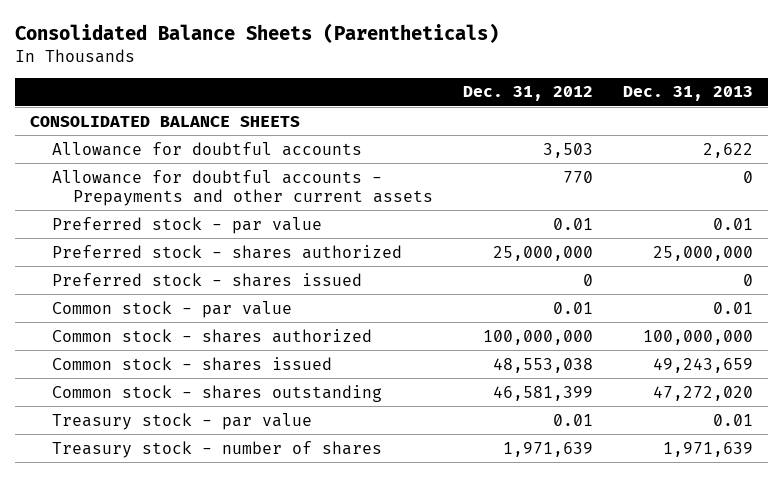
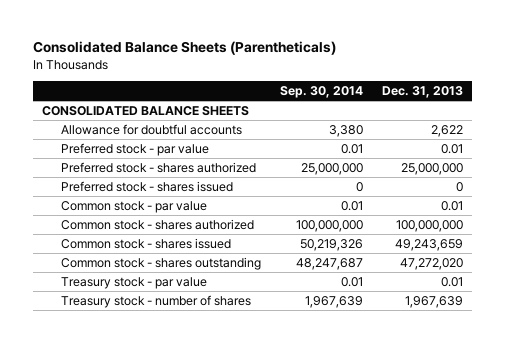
[463,86,594,102] Dec. 31, 2012 -> none
none -> [279,85,363,98] Sep. 30, 2014
[51,169,434,206] Allowance for doubtful accounts - Prepayments and other current assets -> none
[662,441,753,457] 1,971,639 -> [404,296,463,309] 1,967,639

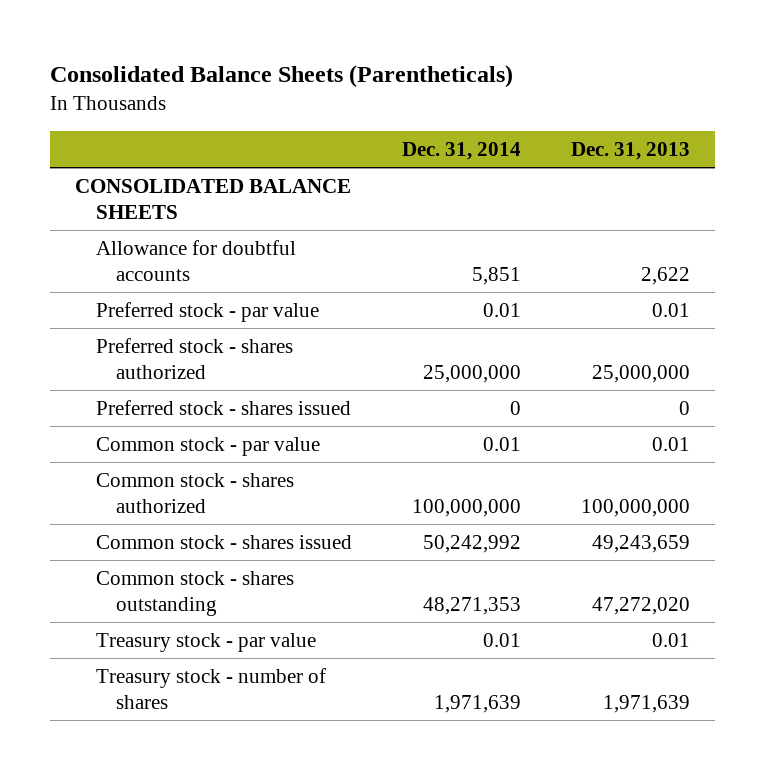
[279,85,363,98] Sep. 30, 2014 -> none
none -> [401,141,521,160] Dec. 31, 2014
[404,296,463,309] 1,967,639 -> [602,695,690,714] 1,971,639

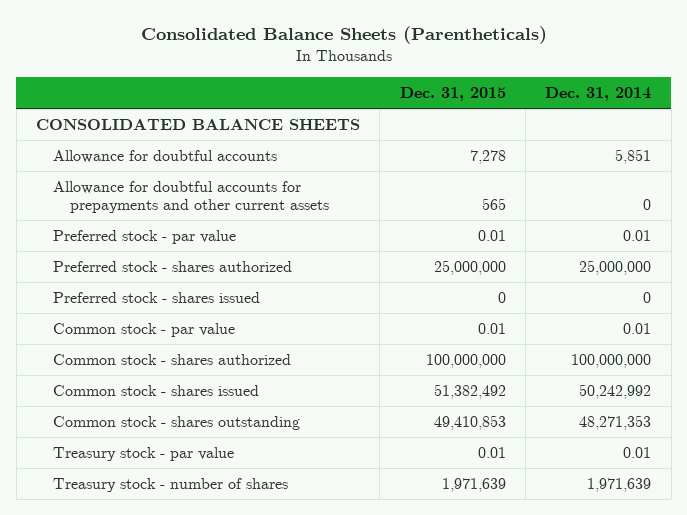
[570,141,690,160] Dec. 31, 2013 -> none
none -> [399,86,506,101] Dec. 31, 2015
none -> [52,180,329,214] Allowance for doubtful accounts for prepayments and other current assets

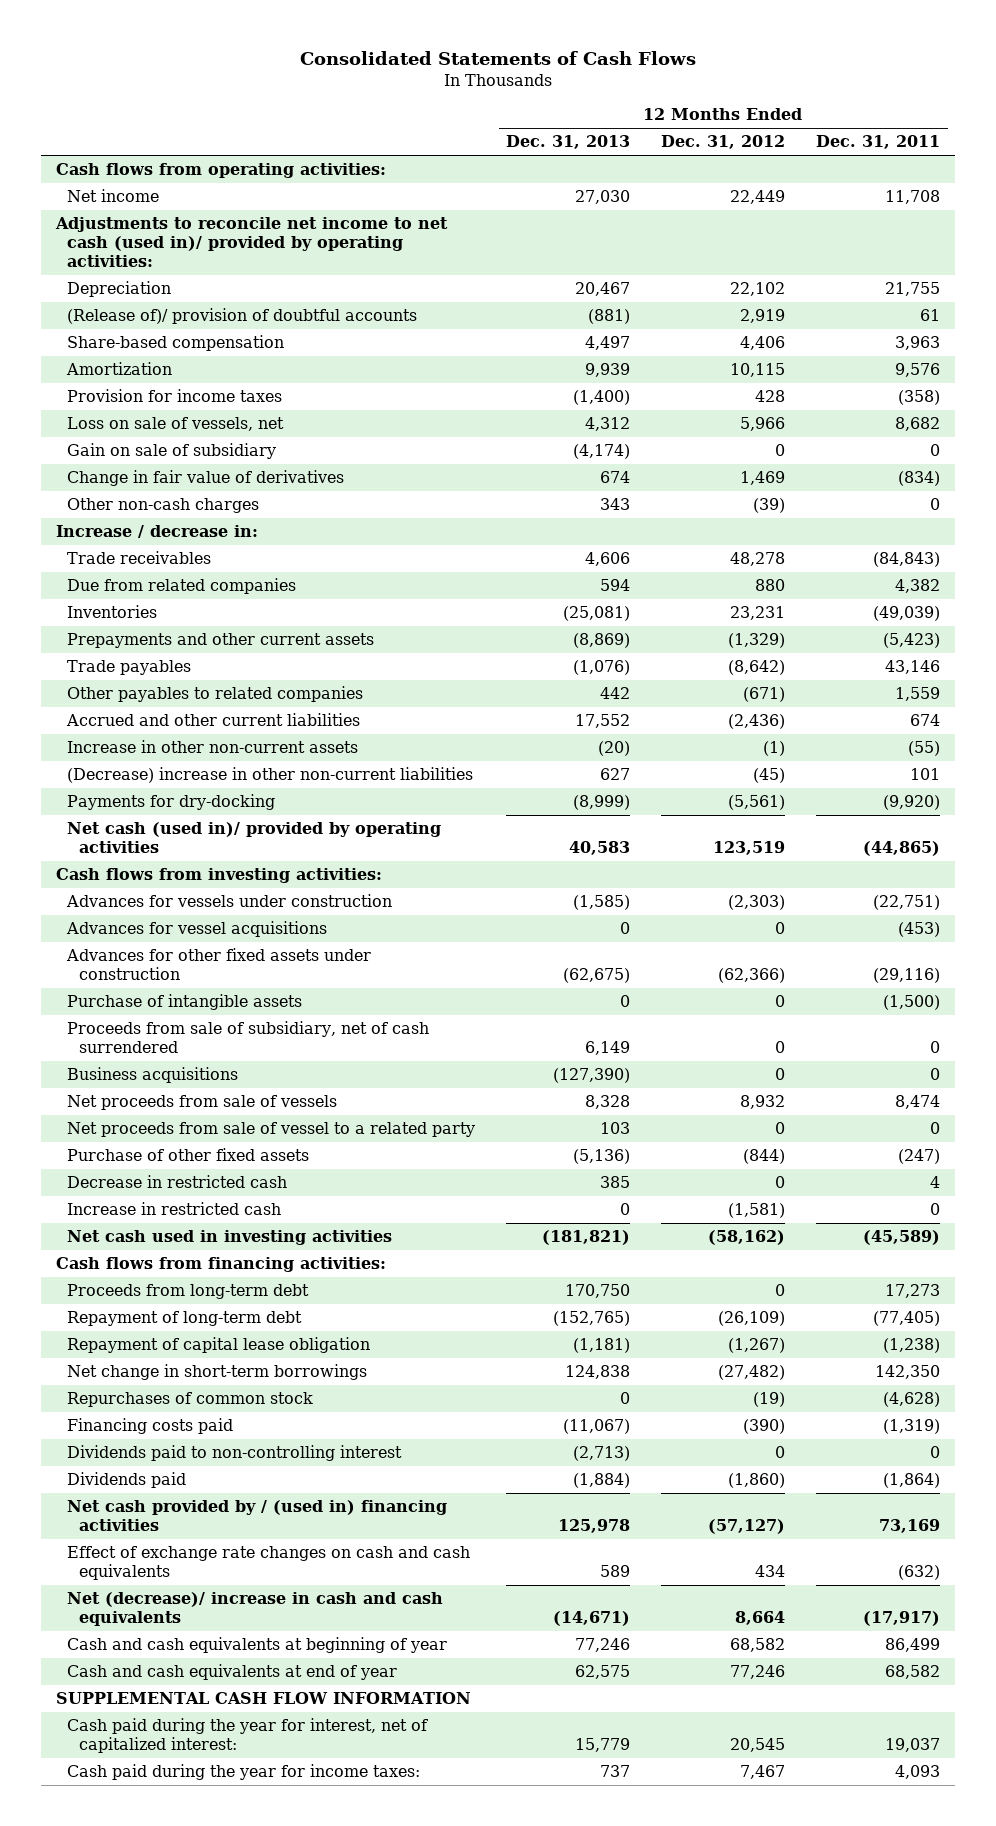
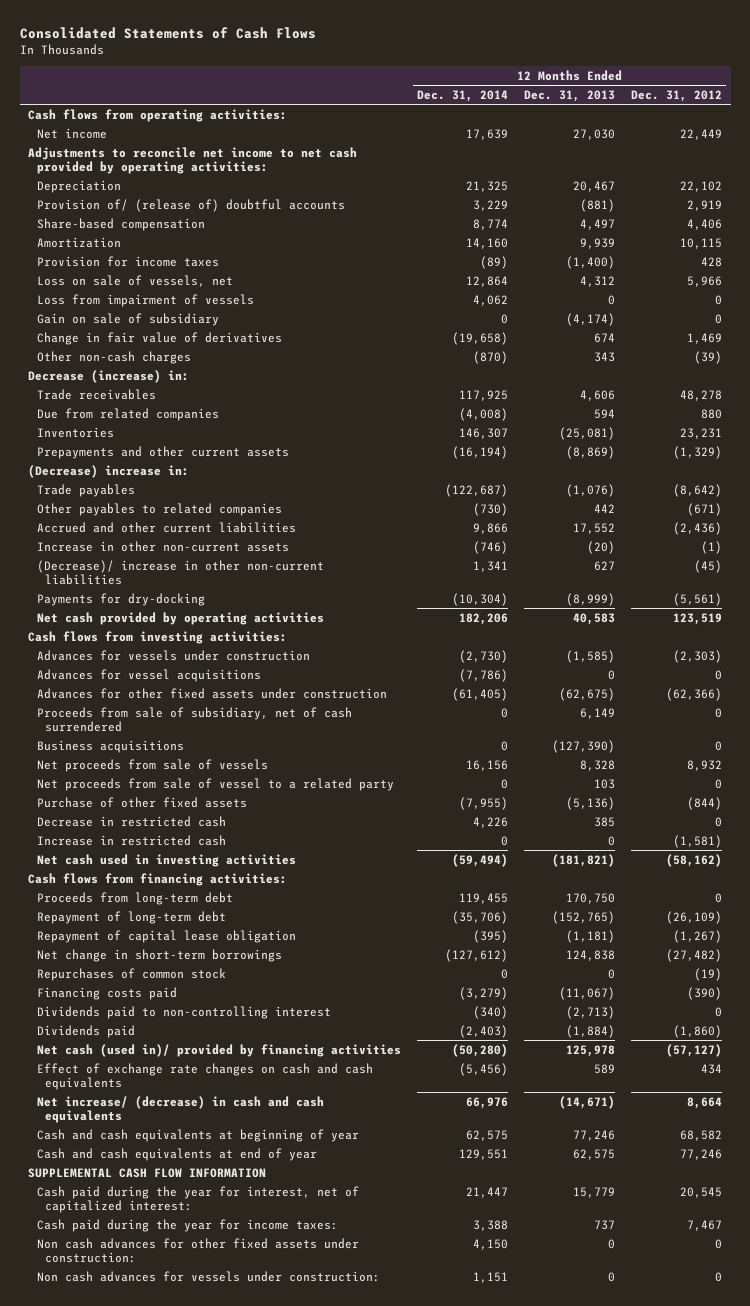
[815,135,940,150] Dec. 31, 2011 -> none
none -> [416,89,508,102] Dec. 31, 2014
[54,217,448,267] Adjustments to reconcile net income to net cash (used in)/ provided by operating activities: -> [28,146,358,174] Adjustments to reconcile net income to net cash provided by operating activities:
[67,308,418,325] (Release of)/ provision of doubtful accounts -> [36,198,345,212] Provision of/ (release of) doubtful accounts
none -> [36,293,254,307] Loss from impairment of vessels
[55,525,258,539] Increase / decrease in: -> [28,369,190,383] Decrease (increase) in:
none -> [28,464,190,478] (Decrease) increase in:
[67,767,474,784] (Decrease) increase in other non-current liabilities -> [36,559,324,585] (Decrease)/ increase in other non-current liabilities
[67,822,442,853] Net cash (used in)/ provided by operating activities -> [36,611,324,625] Net cash provided by operating activities
[67,994,303,1011] Purchase of intangible assets -> none
[67,1500,448,1531] Net cash provided by / (used in) financing activities -> [36,1043,401,1057] Net cash (used in)/ provided by financing activities
[67,1592,444,1626] Net (decrease)/ increase in cash and cash equivalents -> [36,1095,324,1123] Net increase/ (decrease) in cash and cash equivalents
none -> [36,1237,359,1263] Non cash advances for other fixed assets under construction:
none -> [36,1270,380,1282] Non cash advances for vessels under construction:

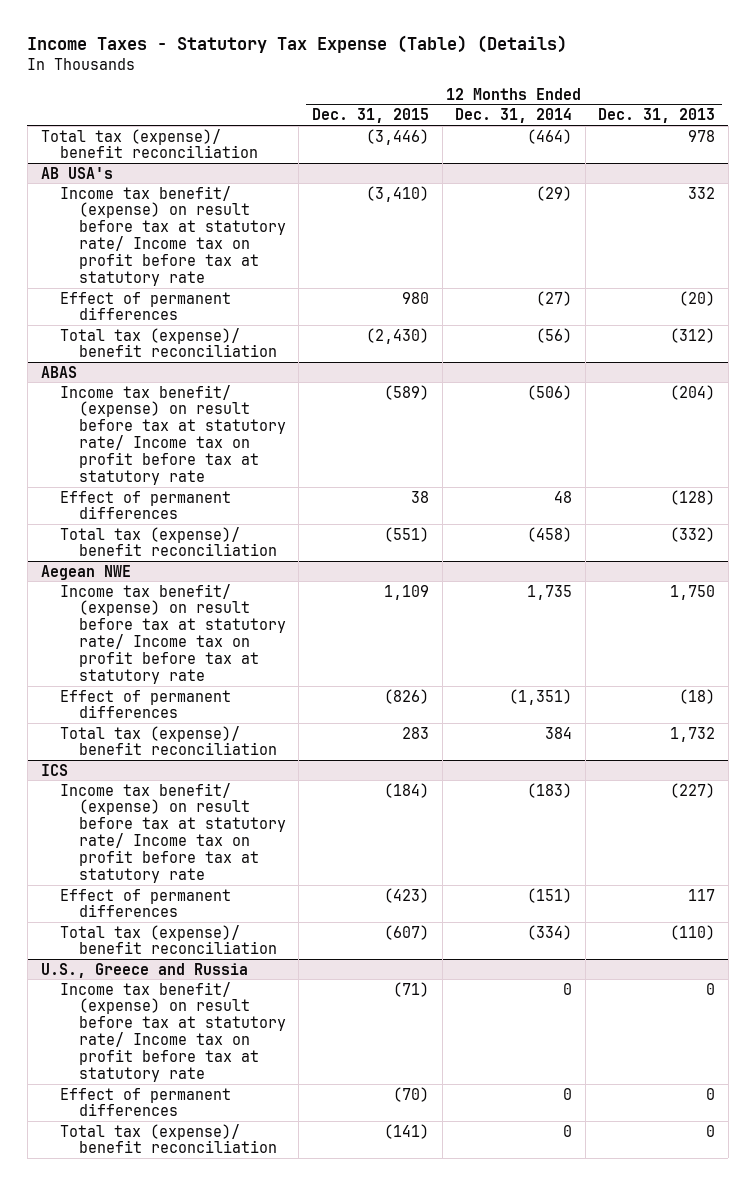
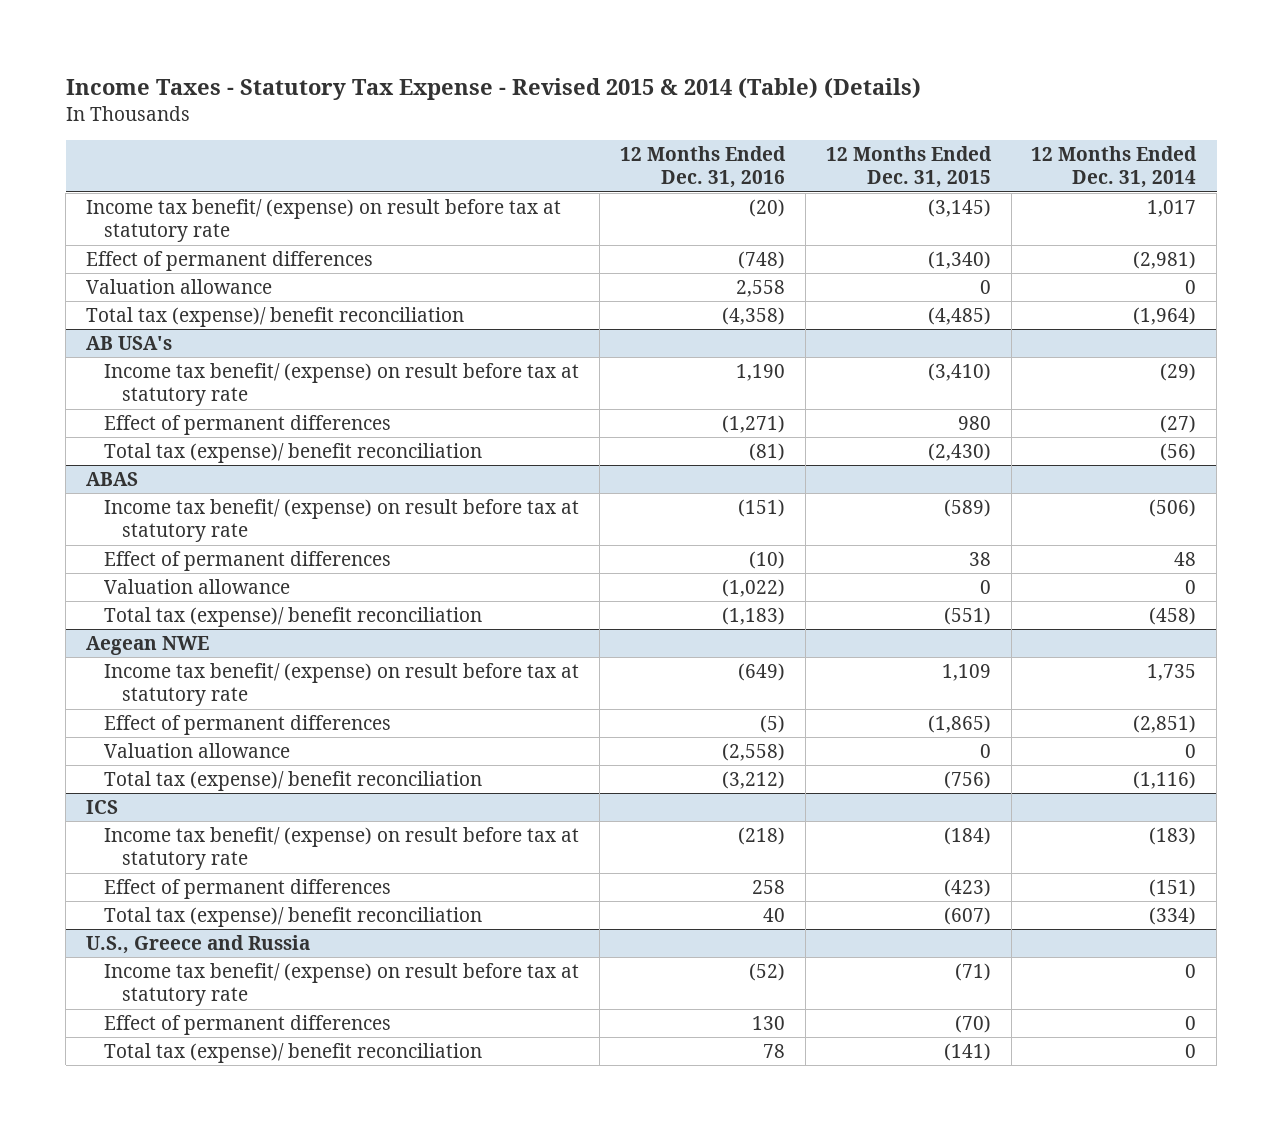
[27,35,568,54] Income Taxes - Statutory Tax Expense (Table) (Details) -> [65,78,921,101] Income Taxes - Statutory Tax Expense - Revised 2015 & 2014 (Table) (Details)
[598,108,716,124] Dec. 31, 2013 -> none
none -> [619,145,786,189] 12 Months Ended Dec. 31, 2016
none -> [86,198,562,243] Income tax benefit/ (expense) on result before tax at statutory rate
none -> [86,250,374,271] Effect of permanent differences
none -> [86,278,273,294] Valuation allowance
[366,128,430,145] (3,446) -> [927,306,991,325] (4,485)
[527,128,573,144] (464) -> [1133,306,1197,325] (1,964)
[59,185,286,286] Income tax benefit/ (expense) on result before tax at statutory rate/ Income tax on profit before tax at statutory rate -> [103,362,579,407] Income tax benefit/ (expense) on result before tax at statutory rate
[59,384,286,485] Income tax benefit/ (expense) on result before tax at statutory rate/ Income tax on profit before tax at statutory rate -> [103,498,579,543] Income tax benefit/ (expense) on result before tax at statutory rate
none -> [103,578,290,594] Valuation allowance
[59,583,286,684] Income tax benefit/ (expense) on result before tax at statutory rate/ Income tax on profit before tax at statutory rate -> [103,662,579,707] Income tax benefit/ (expense) on result before tax at statutory rate
[384,688,430,704] (826) -> [927,714,991,733] (1,865)
[509,688,573,705] (1,351) -> [1133,714,1197,733] (2,851)
none -> [103,742,290,758] Valuation allowance
[402,726,430,739] 283 -> [943,770,991,789] (756)
[545,726,573,739] 384 -> [1133,770,1197,789] (1,116)
[59,782,286,883] Income tax benefit/ (expense) on result before tax at statutory rate/ Income tax on profit before tax at statutory rate -> [103,826,579,871] Income tax benefit/ (expense) on result before tax at statutory rate
[59,981,286,1082] Income tax benefit/ (expense) on result before tax at statutory rate/ Income tax on profit before tax at statutory rate -> [103,962,579,1007] Income tax benefit/ (expense) on result before tax at statutory rate

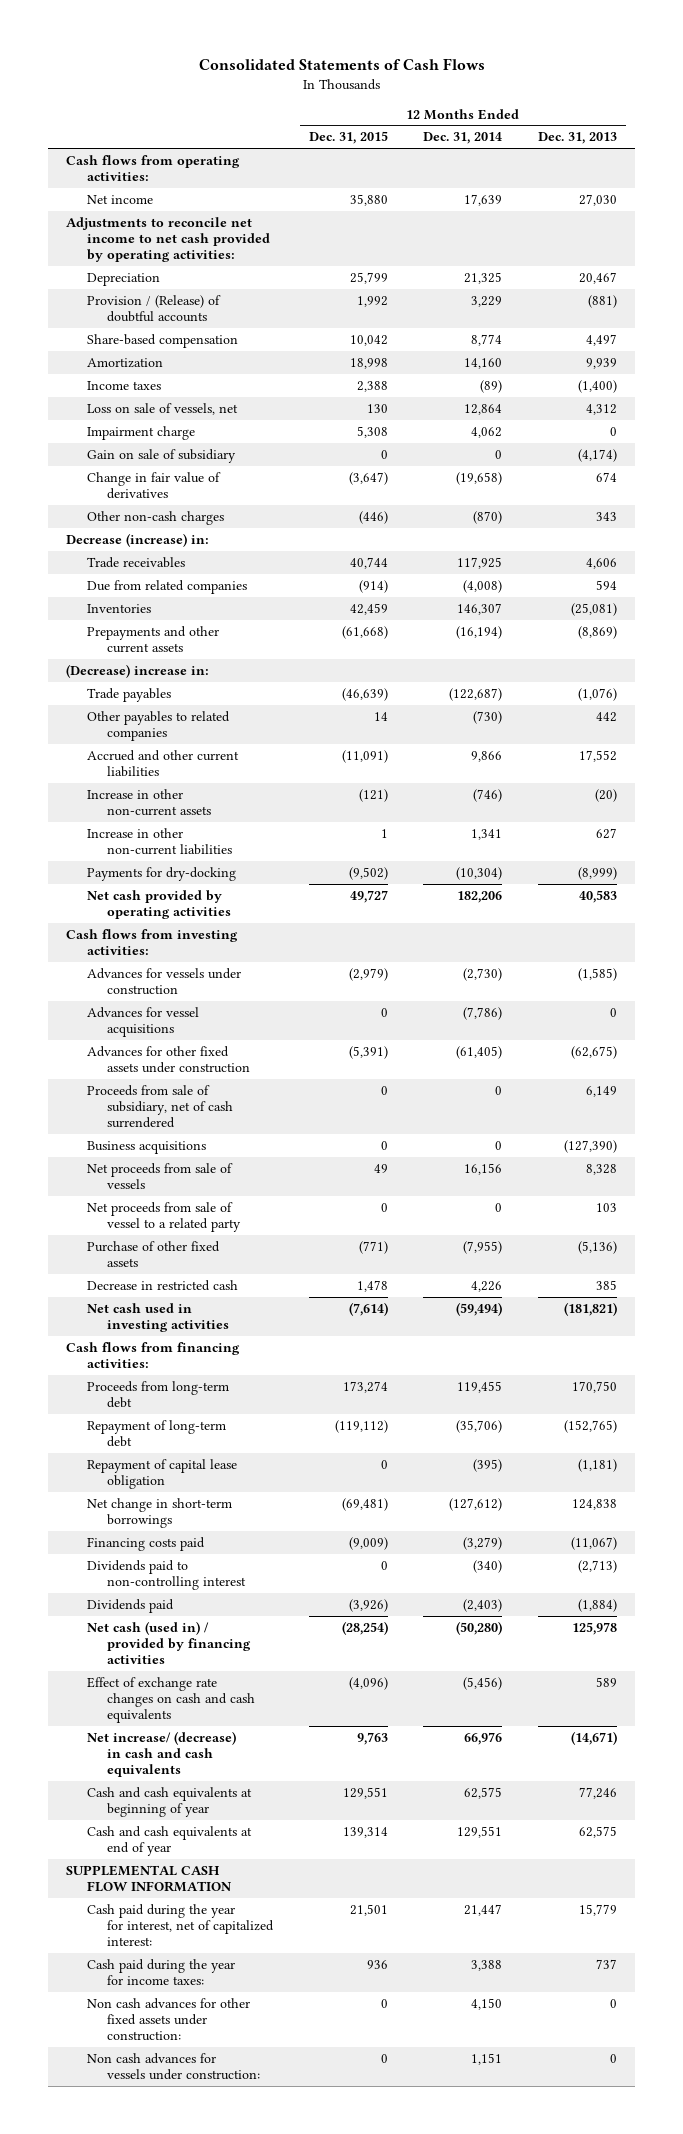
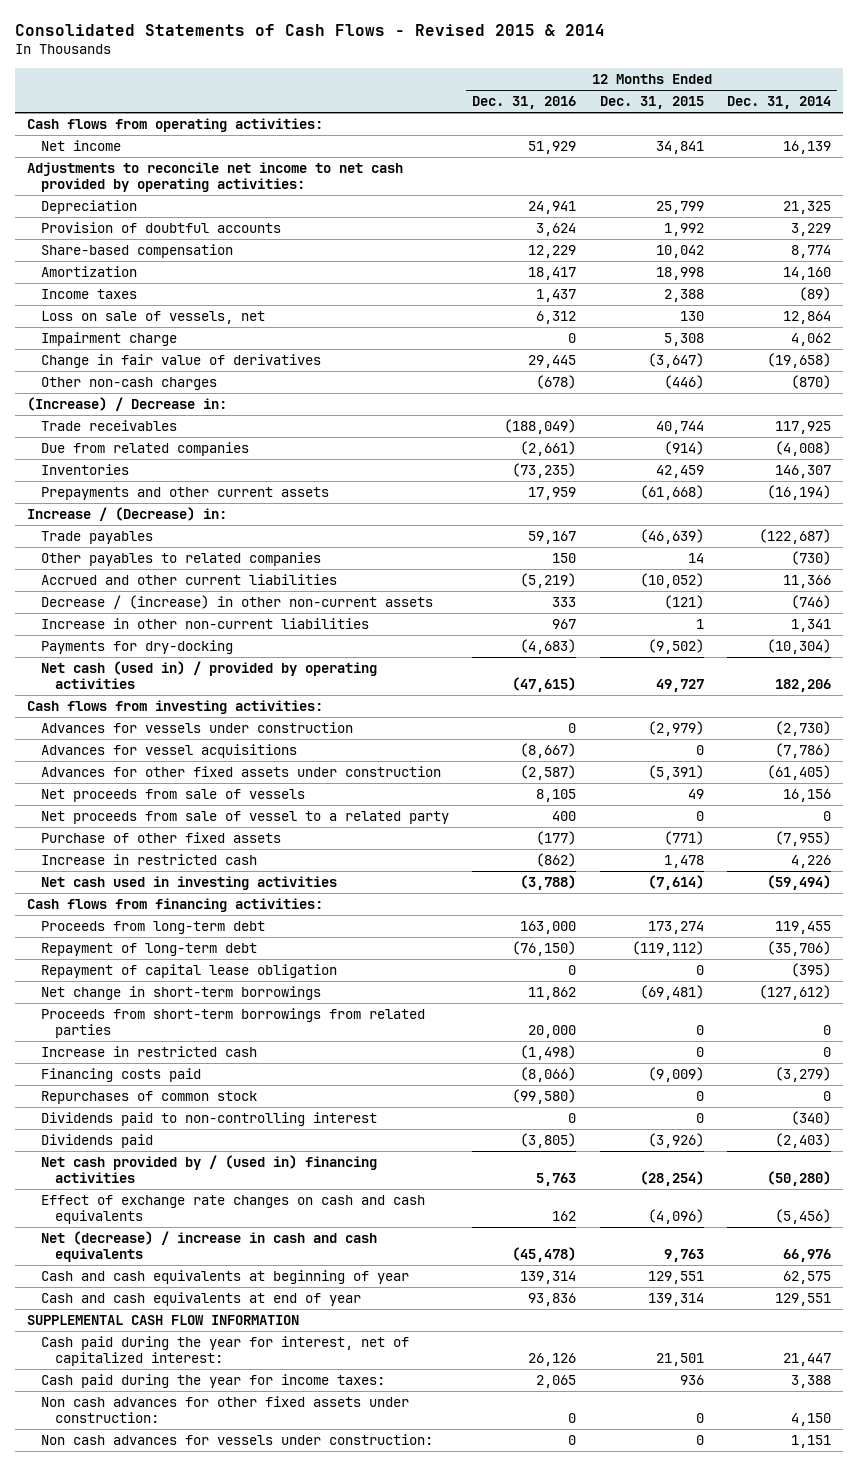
[198,58,485,71] Consolidated Statements of Cash Flows -> [15,24,606,37] Consolidated Statements of Cash Flows - Revised 2015 & 2014
[537,132,617,145] Dec. 31, 2013 -> none
none -> [472,96,577,110] Dec. 31, 2016
[349,193,388,206] 35,880 -> [655,140,704,154] 34,841
[464,193,503,206] 17,639 -> [783,140,832,154] 16,139
[86,294,221,322] Provision / (Release) of doubtful accounts -> [40,221,281,233] Provision of doubtful accounts
[86,448,236,463] Gain on sale of subsidiary -> none
[66,532,210,547] Decrease (increase) in: -> [26,396,227,411] (Increase) / Decrease in:
[66,663,210,678] (Decrease) increase in: -> [26,506,227,521] Increase / (Decrease) in:
[341,749,388,763] (11,091) -> [639,572,704,588] (10,052)
[471,750,503,762] 9,866 -> [783,574,832,588] 11,366
[86,788,212,816] Increase in other non-current assets -> [40,594,433,609] Decrease / (increase) in other non-current assets
[86,889,232,919] Net cash provided by operating activities -> [40,660,377,690] Net cash (used in) / provided by operating activities
[86,1084,234,1129] Proceeds from sale of subsidiary, net of cash surrendered -> none
[86,1140,206,1154] Business acquisitions -> none
[86,1279,238,1291] Decrease in restricted cash -> [40,853,257,865] Increase in restricted cash
none -> [40,1007,425,1039] Proceeds from short-term borrowings from related parties
none -> [40,1045,257,1057] Increase in restricted cash
none -> [40,1090,257,1104] Repurchases of common stock
[86,1620,252,1665] Net cash (used in) / provided by financing activities -> [40,1154,377,1184] Net cash provided by / (used in) financing activities
[86,1730,236,1778] Net increase/ (decrease) in cash and cash equivalents -> [40,1230,377,1263] Net (decrease) / increase in cash and cash equivalents

